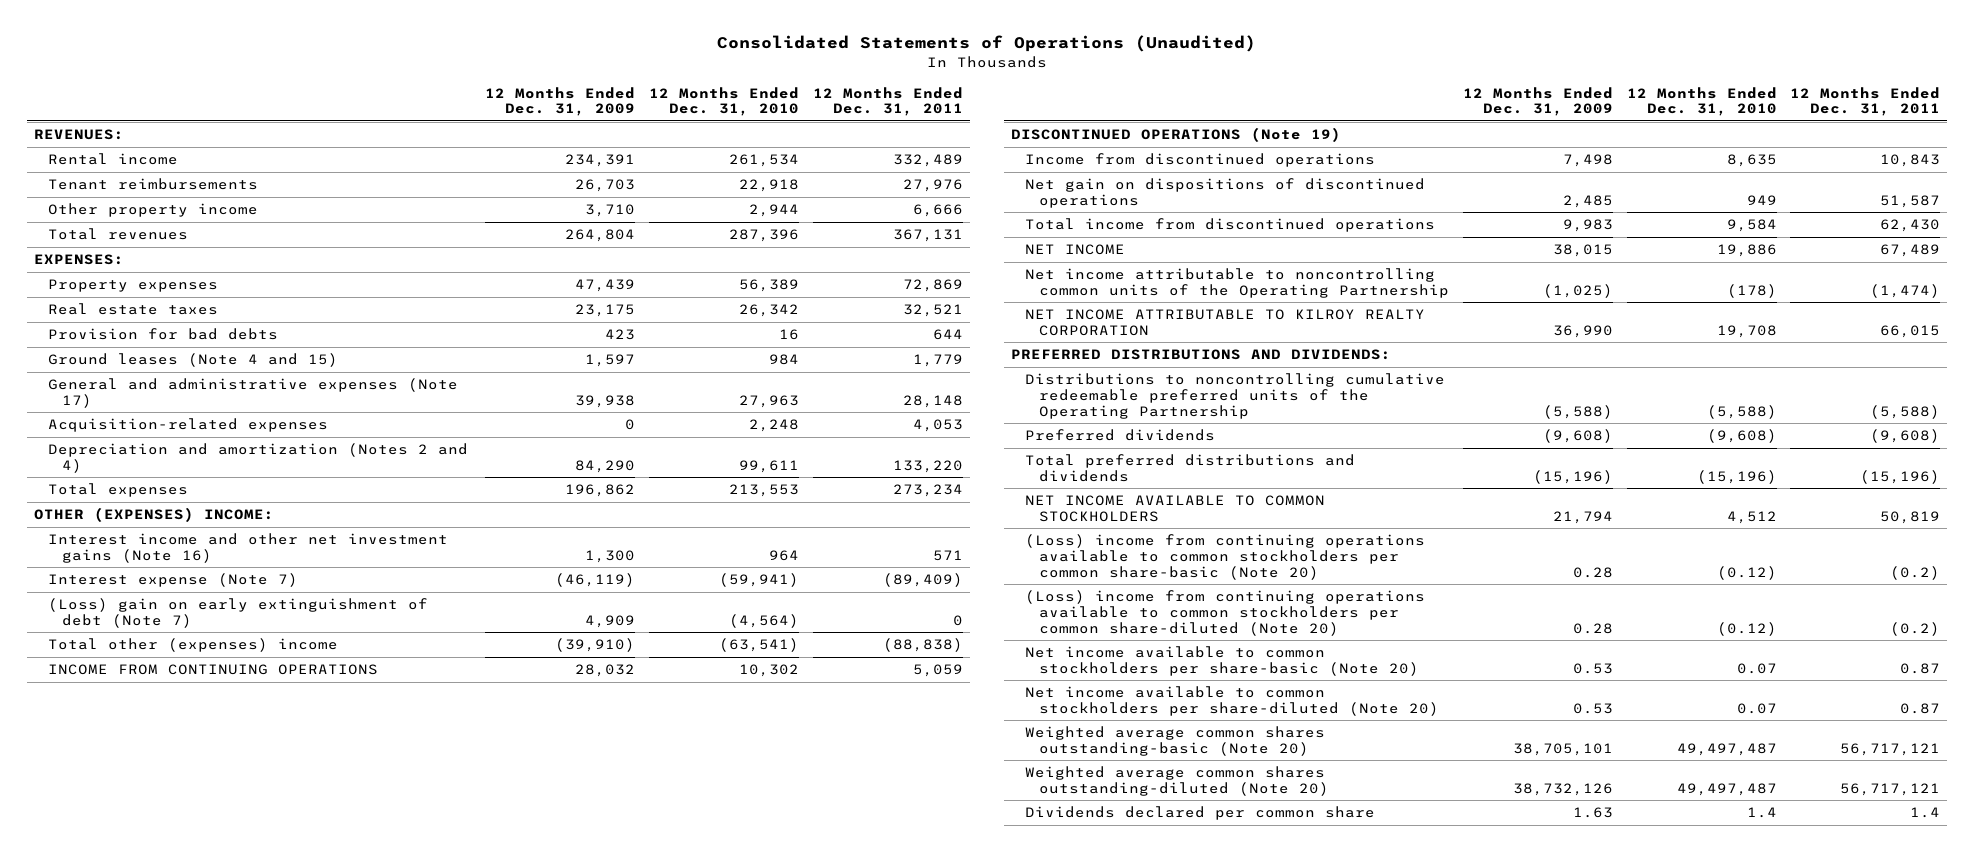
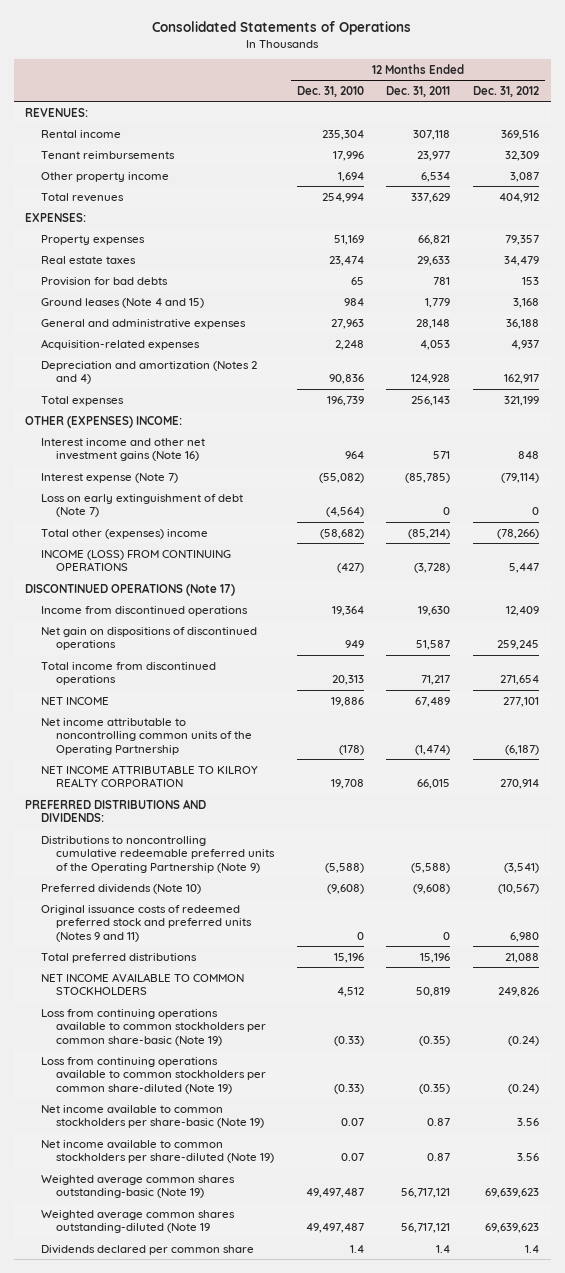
[717,35,1257,53] Consolidated Statements of Operations (Unaudited) -> [152,21,412,36] Consolidated Statements of Operations
[485,86,636,117] 12 Months Ended Dec. 31, 2009 -> none
none -> [473,85,540,97] Dec. 31, 2012
[729,154,800,168] 261,534 -> [321,129,364,140] 235,304
[893,154,964,168] 332,489 -> [413,129,451,140] 307,118
[739,179,800,193] 22,918 -> [332,150,364,161] 17,996
[903,179,964,193] 27,976 -> [417,150,451,161] 23,977
[749,204,800,218] 2,944 -> [337,171,364,182] 1,694
[913,204,964,218] 6,666 -> [421,171,451,182] 6,534
[729,229,800,243] 287,396 -> [321,192,364,203] 254,994
[893,229,964,243] 367,131 -> [411,192,451,203] 337,629
[739,279,800,293] 56,389 -> [333,234,364,245] 51,169
[903,279,964,293] 72,869 -> [418,234,451,245] 66,821
[739,304,800,318] 26,342 -> [328,255,364,266] 23,474
[903,304,964,318] 32,521 -> [417,255,451,266] 29,633
[779,329,800,341] 16 -> [350,276,364,285] 65
[933,329,964,341] 644 -> [433,276,451,285] 781
[47,378,458,408] General and administrative expenses (Note 17) -> [40,318,246,329] General and administrative expenses
[739,459,800,473] 99,611 -> [328,374,364,385] 90,836
[893,459,964,473] 133,220 -> [411,374,451,385] 124,928
[729,484,800,498] 213,553 -> [326,395,364,406] 196,739
[893,484,964,498] 273,234 -> [411,395,451,406] 256,143
[719,573,800,588] (59,941) -> [318,472,364,483] (55,082)
[883,573,964,588] (89,409) -> [405,472,451,483] (85,785)
[47,598,428,628] (Loss) gain on early extinguishment of debt (Note 7) -> [40,493,243,518] Loss on early extinguishment of debt (Note 7)
[719,638,800,653] (63,541) -> [319,528,364,539] (58,682)
[883,638,964,653] (88,838) -> [408,528,451,539] (85,214)
[47,664,378,676] INCOME FROM CONTINUING OPERATIONS -> [40,549,231,572] INCOME (LOSS) FROM CONTINUING OPERATIONS
[739,664,800,678] 10,302 -> [336,563,364,574] (427)
[913,664,964,678] 5,059 -> [414,563,451,574] (3,728)
[1011,127,1342,143] DISCONTINUED OPERATIONS (Note 19) -> [25,582,236,596] DISCONTINUED OPERATIONS (Note 17)
[1726,154,1777,168] 8,635 -> [331,605,364,616] 19,364
[1880,154,1941,168] 10,843 -> [418,605,451,616] 19,630
[1726,219,1777,233] 9,584 -> [331,675,364,686] 20,313
[1880,219,1941,233] 62,430 -> [421,675,451,686] 71,217
[1025,373,1446,419] Distributions to noncontrolling cumulative redeemable preferred units of the Operating Partnership -> [40,835,276,873] Distributions to noncontrolling cumulative redeemable preferred units of the Operating Partnership (Note 9)
[1025,429,1216,442] Preferred dividends -> [40,883,201,894] Preferred dividends (Note 10)
none -> [40,904,253,942] Original issuance costs of redeemed preferred stock and preferred units (Notes 9 and 11)
[1025,454,1356,482] Total preferred distributions and dividends -> [40,952,197,963] Total preferred distributions
[1696,469,1777,484] (15,196) -> [333,952,364,963] 15,196
[1860,469,1941,484] (15,196) -> [420,952,451,963] 15,196
[1025,534,1426,580] (Loss) income from continuing operations available to common stockholders per common share-basic (Note 20) -> [40,1008,267,1046] Loss from continuing operations available to common stockholders per common share-basic (Note 19)
[1716,565,1777,580] (0.12) -> [333,1035,364,1046] (0.33)
[1890,565,1941,580] (0.2) -> [419,1035,451,1046] (0.35)
[1025,590,1426,636] (Loss) income from continuing operations available to common stockholders per common share-diluted (Note 20) -> [40,1056,267,1094] Loss from continuing operations available to common stockholders per common share-diluted (Note 19)
[1716,621,1777,636] (0.12) -> [333,1083,364,1094] (0.33)
[1890,621,1941,636] (0.2) -> [419,1083,451,1094] (0.35)
[1025,646,1419,676] Net income available to common stockholders per share-basic (Note 20) -> [40,1104,265,1129] Net income available to common stockholders per share-basic (Note 19)
[1025,686,1439,716] Net income available to common stockholders per share-diluted (Note 20) -> [40,1139,275,1164] Net income available to common stockholders per share-diluted (Note 19)
[1025,726,1326,756] Weighted average common shares outstanding-basic (Note 20) -> [40,1174,235,1199] Weighted average common shares outstanding-basic (Note 19)
[1025,766,1329,796] Weighted average common shares outstanding-diluted (Note 20) -> [40,1209,235,1234] Weighted average common shares outstanding-diluted (Note 19

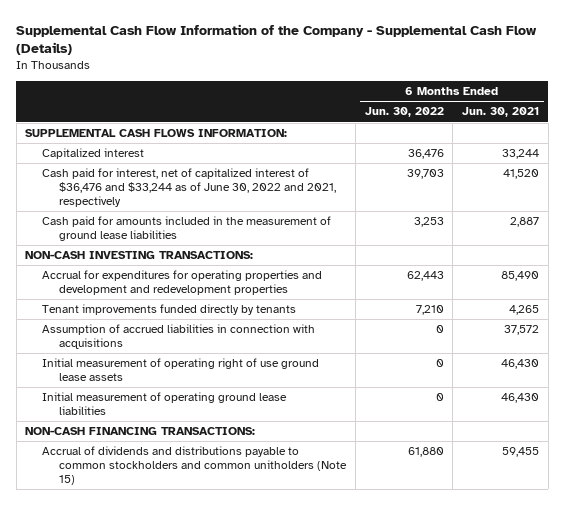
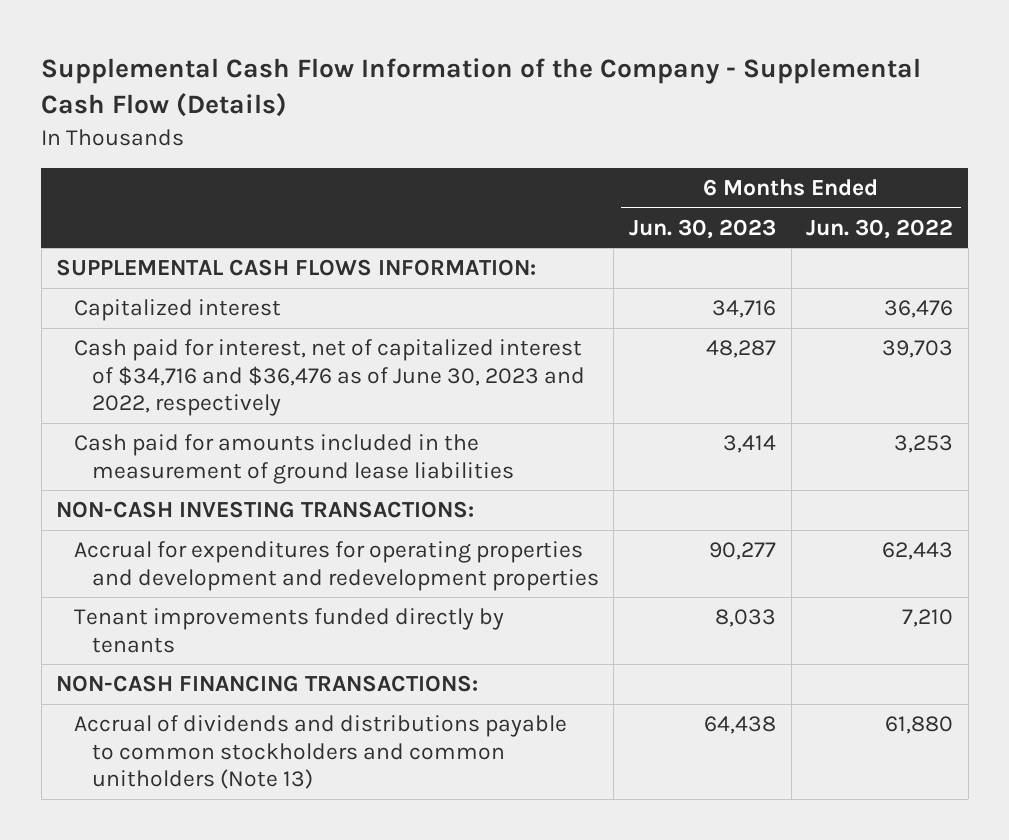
[462,107,540,118] Jun. 30, 2021 -> none
none -> [628,218,776,239] Jun. 30, 2023
[42,168,337,207] Cash paid for interest, net of capitalized interest of $36,476 and $33,244 as of June 30, 2022 and 2021, respectively -> [74,339,585,417] Cash paid for interest, net of capitalized interest of $34,716 and $36,476 as of June 30, 2023 and 2022, respectively
[42,324,316,349] Assumption of accrued liabilities in connection with acquisitions -> none
[42,358,320,381] Initial measurement of operating right of use ground lease assets -> none
[42,392,288,415] Initial measurement of operating ground lease liabilities -> none
[42,446,348,485] Accrual of dividends and distributions payable to common stockholders and common unitholders (Note 15) -> [74,715,568,790] Accrual of dividends and distributions payable to common stockholders and common unitholders (Note 13)

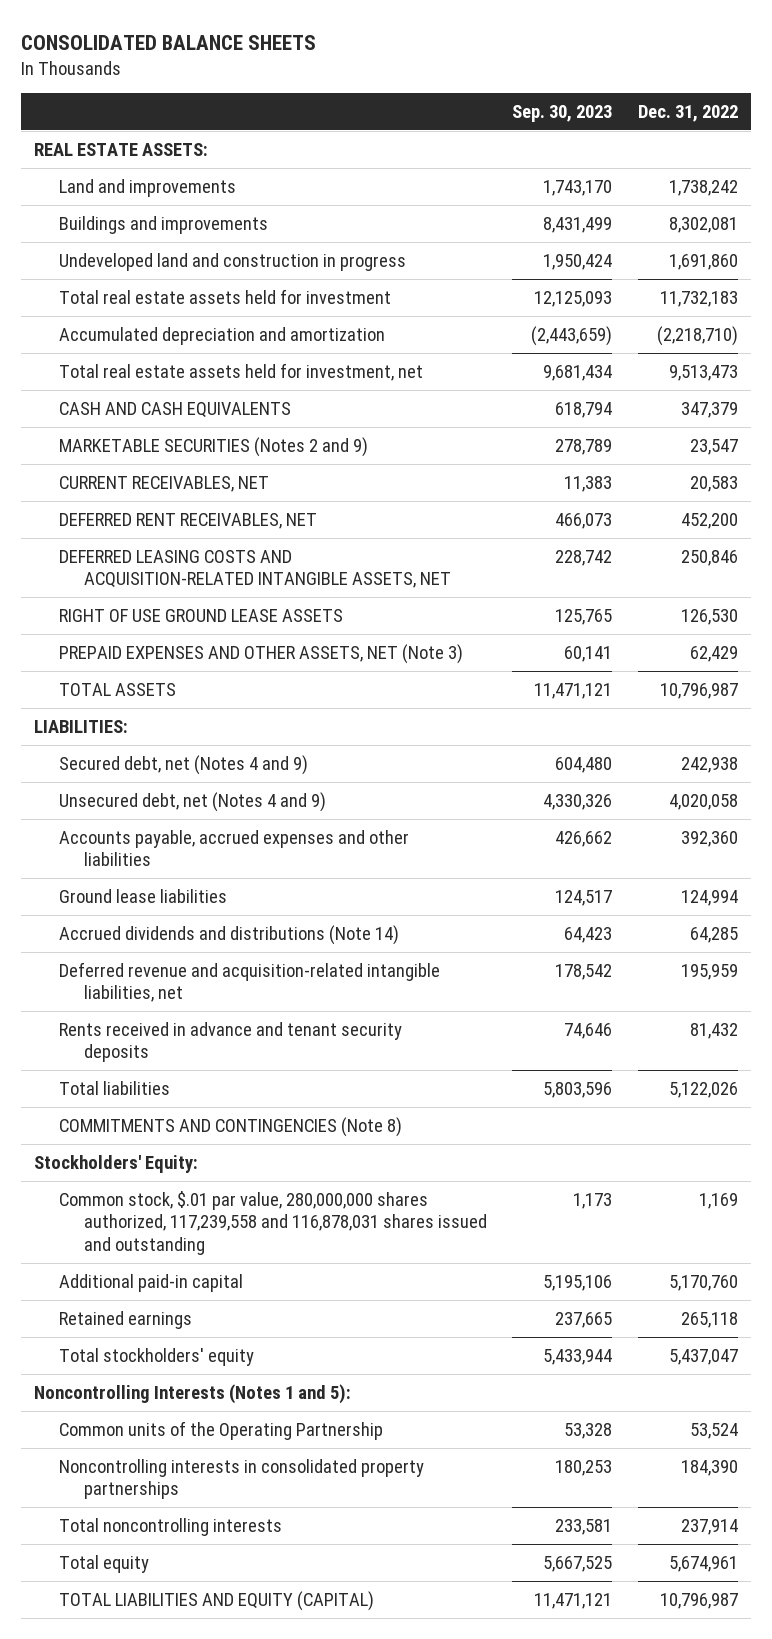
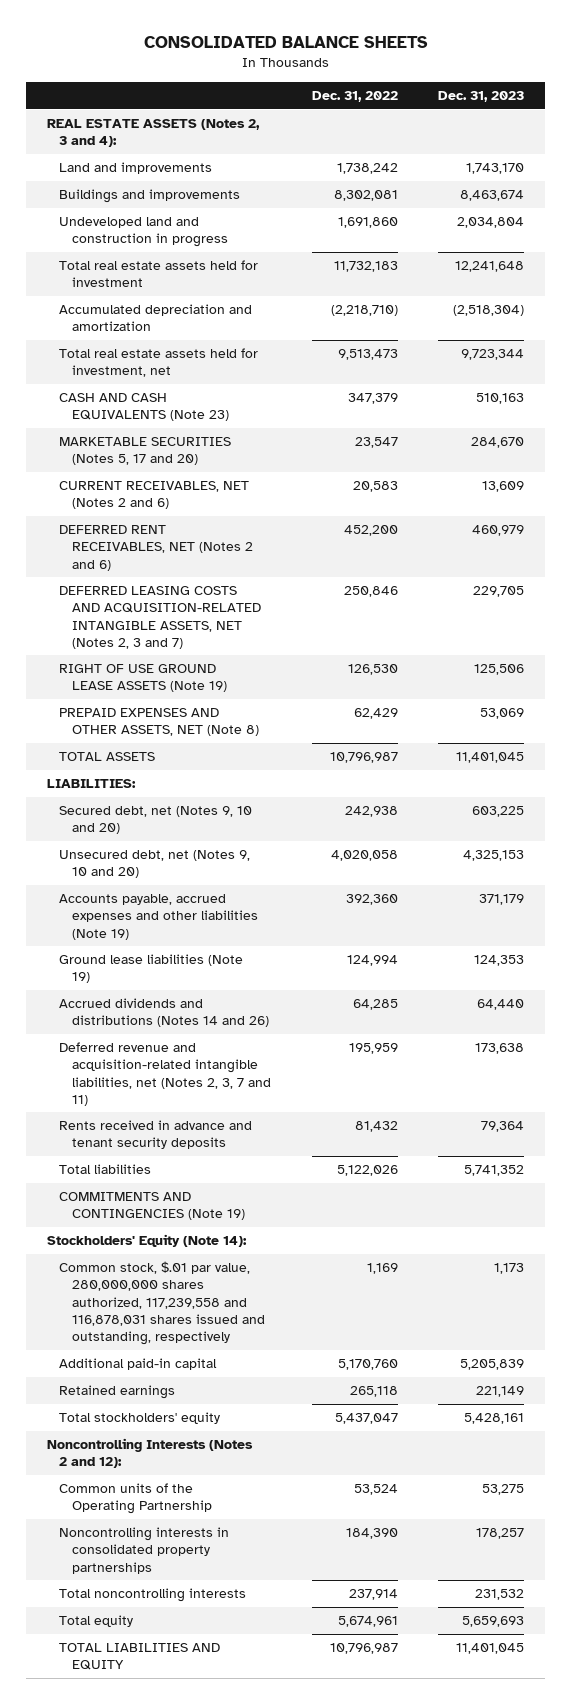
[512,104,613,122] Sep. 30, 2023 -> none
none -> [438,90,525,102] Dec. 31, 2023
[34,143,209,157] REAL ESTATE ASSETS: -> [46,119,260,148] REAL ESTATE ASSETS (Notes 2, 3 and 4):
[58,402,291,419] CASH AND CASH EQUIVALENTS -> [59,393,229,422] CASH AND CASH EQUIVALENTS (Note 23)
[58,437,368,458] MARKETABLE SECURITIES (Notes 2 and 9) -> [59,437,232,466] MARKETABLE SECURITIES (Notes 5, 17 and 20)
[58,476,269,493] CURRENT RECEIVABLES, NET -> [59,481,250,510] CURRENT RECEIVABLES, NET (Notes 2 and 6)
[58,513,317,530] DEFERRED RENT RECEIVABLES, NET -> [59,525,253,571] DEFERRED RENT RECEIVABLES, NET (Notes 2 and 6)
[58,550,451,589] DEFERRED LEASING COSTS AND ACQUISITION-RELATED INTANGIBLE ASSETS, NET -> [59,586,261,649] DEFERRED LEASING COSTS AND ACQUISITION-RELATED INTANGIBLE ASSETS, NET (Notes 2, 3 and 7)
[58,609,343,623] RIGHT OF USE GROUND LEASE ASSETS -> [59,664,227,693] RIGHT OF USE GROUND LEASE ASSETS (Note 19)
[58,644,463,665] PREPAID EXPENSES AND OTHER ASSETS, NET (Note 3) -> [59,708,259,737] PREPAID EXPENSES AND OTHER ASSETS, NET (Note 8)
[58,755,308,776] Secured debt, net (Notes 4 and 9) -> [59,806,253,835] Secured debt, net (Notes 9, 10 and 20)
[58,792,326,813] Unsecured debt, net (Notes 4 and 9) -> [59,850,251,879] Unsecured debt, net (Notes 9, 10 and 20)
[58,830,409,867] Accounts payable, accrued expenses and other liabilities -> [59,894,258,940] Accounts payable, accrued expenses and other liabilities (Note 19)
[58,889,227,904] Ground lease liabilities -> [59,954,244,984] Ground lease liabilities (Note 19)
[58,925,399,946] Accrued dividends and distributions (Note 14) -> [59,998,269,1028] Accrued dividends and distributions (Notes 14 and 26)
[58,962,440,1003] Deferred revenue and acquisition-related intangible liabilities, net -> [59,1042,271,1106] Deferred revenue and acquisition-related intangible liabilities, net (Notes 2, 3, 7 and 11)
[58,1117,402,1138] COMMITMENTS AND CONTINGENCIES (Note 8) -> [59,1192,245,1221] COMMITMENTS AND CONTINGENCIES (Note 19)
[34,1155,199,1174] Stockholders' Equity: -> [46,1234,247,1248] Stockholders' Equity (Note 14):
[58,1191,487,1255] Common stock, $.01 par value, 280,000,000 shares authorized, 117,239,558 and 116,878,031 shares issued and outstanding -> [59,1261,265,1345] Common stock, $.01 par value, 280,000,000 shares authorized, 117,239,558 and 116,878,031 shares issued and outstanding, respectively
[34,1384,352,1405] Noncontrolling Interests (Notes 1 and 5): -> [46,1438,253,1469] Noncontrolling Interests (Notes 2 and 12):
[58,1591,374,1612] TOTAL LIABILITIES AND EQUITY (CAPITAL) -> [59,1643,221,1671] TOTAL LIABILITIES AND EQUITY

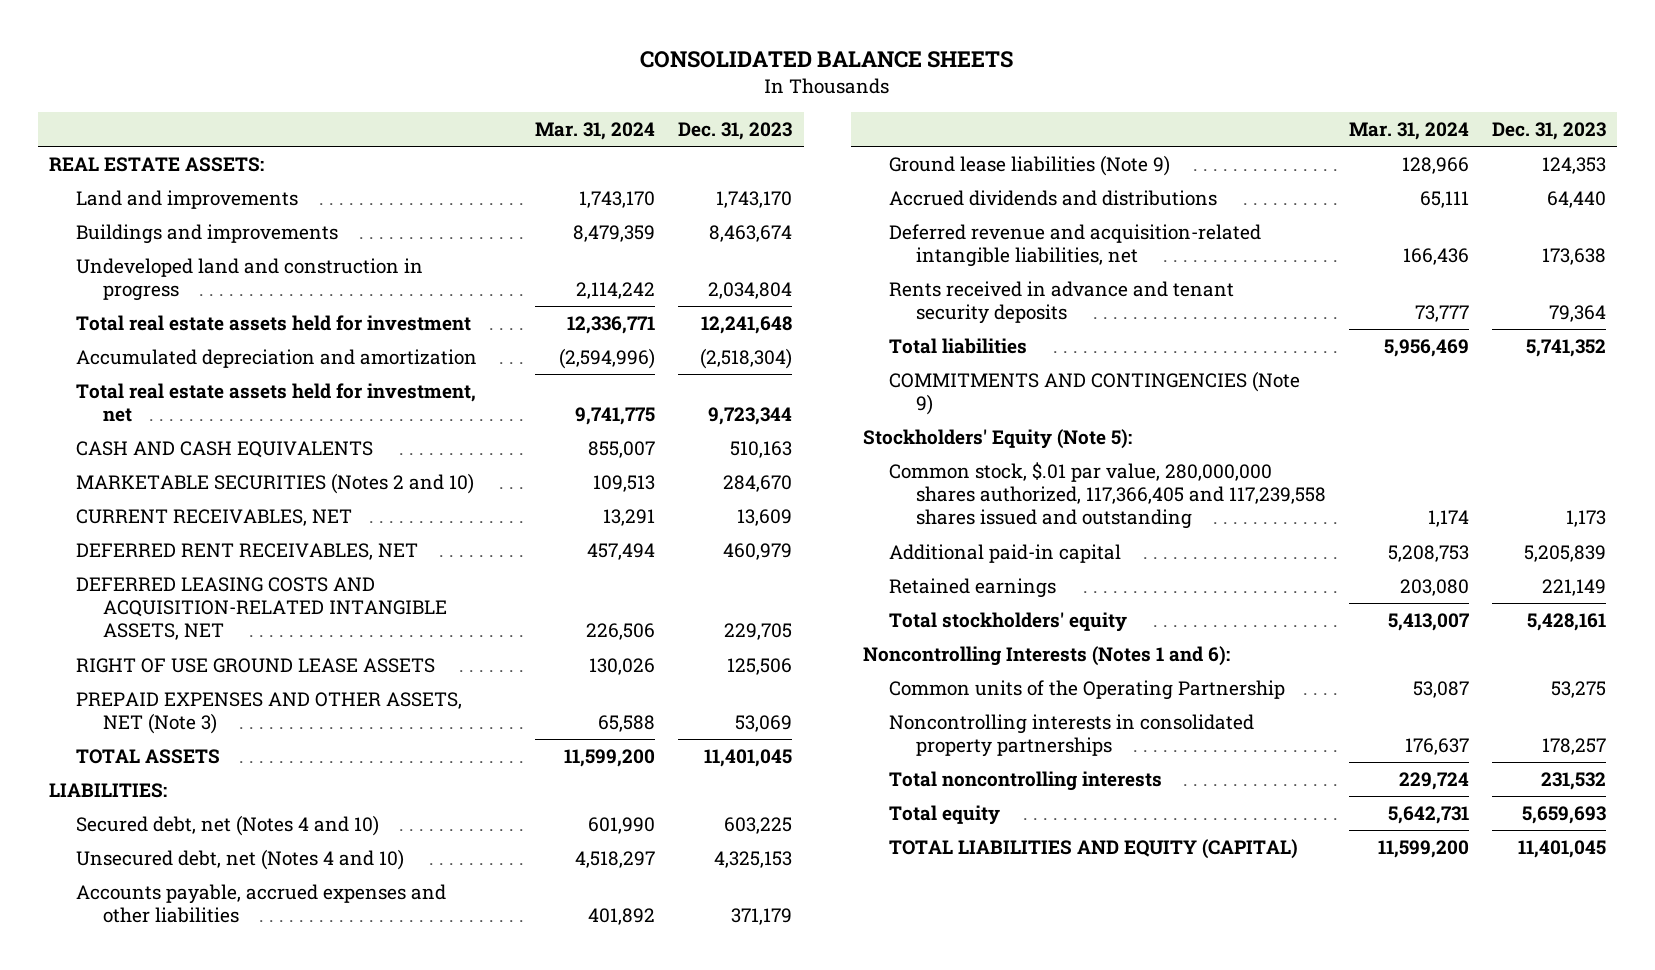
[311,90,398,102] Dec. 31, 2022 -> none
none -> [535,122,656,141] Mar. 31, 2024
[46,119,260,148] REAL ESTATE ASSETS (Notes 2, 3 and 4): -> [49,156,265,172] REAL ESTATE ASSETS:
[59,393,229,422] CASH AND CASH EQUIVALENTS (Note 23) -> [75,440,373,458] CASH AND CASH EQUIVALENTS
[59,437,232,466] MARKETABLE SECURITIES (Notes 5, 17 and 20) -> [75,472,474,494] MARKETABLE SECURITIES (Notes 2 and 10)
[59,481,250,510] CURRENT RECEIVABLES, NET (Notes 2 and 6) -> [75,508,352,526] CURRENT RECEIVABLES, NET
[59,525,253,571] DEFERRED RENT RECEIVABLES, NET (Notes 2 and 6) -> [75,542,418,560] DEFERRED RENT RECEIVABLES, NET
[59,586,261,649] DEFERRED LEASING COSTS AND ACQUISITION-RELATED INTANGIBLE ASSETS, NET (Notes 2, 3 and 7) -> [75,576,447,641] DEFERRED LEASING COSTS AND ACQUISITION-RELATED INTANGIBLE ASSETS, NET
[59,664,227,693] RIGHT OF USE GROUND LEASE ASSETS (Note 19) -> [75,657,435,673] RIGHT OF USE GROUND LEASE ASSETS
[59,708,259,737] PREPAID EXPENSES AND OTHER ASSETS, NET (Note 8) -> [75,691,462,735] PREPAID EXPENSES AND OTHER ASSETS, NET (Note 3)
[59,806,253,835] Secured debt, net (Notes 9, 10 and 20) -> [75,814,379,836] Secured debt, net (Notes 4 and 10)
[59,850,251,879] Unsecured debt, net (Notes 9, 10 and 20) -> [75,848,404,870] Unsecured debt, net (Notes 4 and 10)
[59,894,258,940] Accounts payable, accrued expenses and other liabilities (Note 19) -> [75,883,446,924] Accounts payable, accrued expenses and other liabilities
[59,954,244,984] Ground lease liabilities (Note 19) -> [889,154,1171,176] Ground lease liabilities (Note 9)
[59,998,269,1028] Accrued dividends and distributions (Notes 14 and 26) -> [889,189,1218,206] Accrued dividends and distributions
[59,1042,271,1106] Deferred revenue and acquisition-related intangible liabilities, net (Notes 2, 3, 7 and 11) -> [889,223,1262,268] Deferred revenue and acquisition-related intangible liabilities, net
[59,1192,245,1221] COMMITMENTS AND CONTINGENCIES (Note 19) -> [889,370,1301,416] COMMITMENTS AND CONTINGENCIES (Note 9)
[46,1234,247,1248] Stockholders' Equity (Note 14): -> [862,428,1132,449] Stockholders' Equity (Note 5):
[59,1261,265,1345] Common stock, $.01 par value, 280,000,000 shares authorized, 117,239,558 and 116,878,031 shares issued and outstanding, respectively -> [889,461,1327,530] Common stock, $.01 par value, 280,000,000 shares authorized, 117,366,405 and 117,239,558 shares issued and outstanding
[46,1438,253,1469] Noncontrolling Interests (Notes 2 and 12): -> [862,645,1230,666] Noncontrolling Interests (Notes 1 and 6):
[59,1643,221,1671] TOTAL LIABILITIES AND EQUITY -> [889,838,1299,859] TOTAL LIABILITIES AND EQUITY (CAPITAL)

